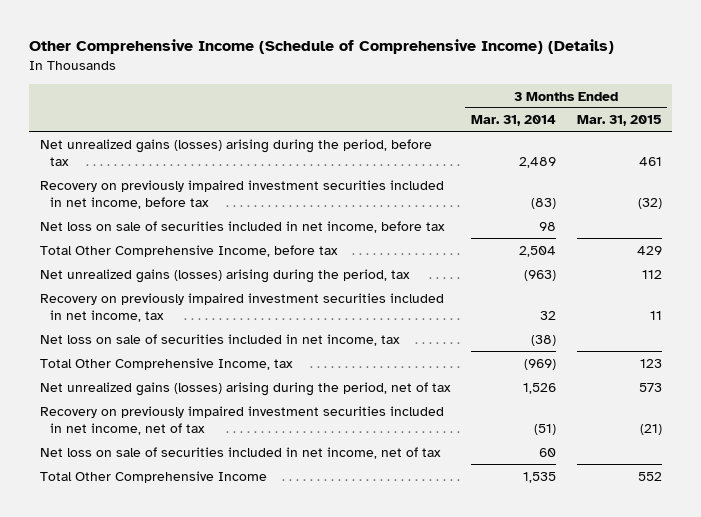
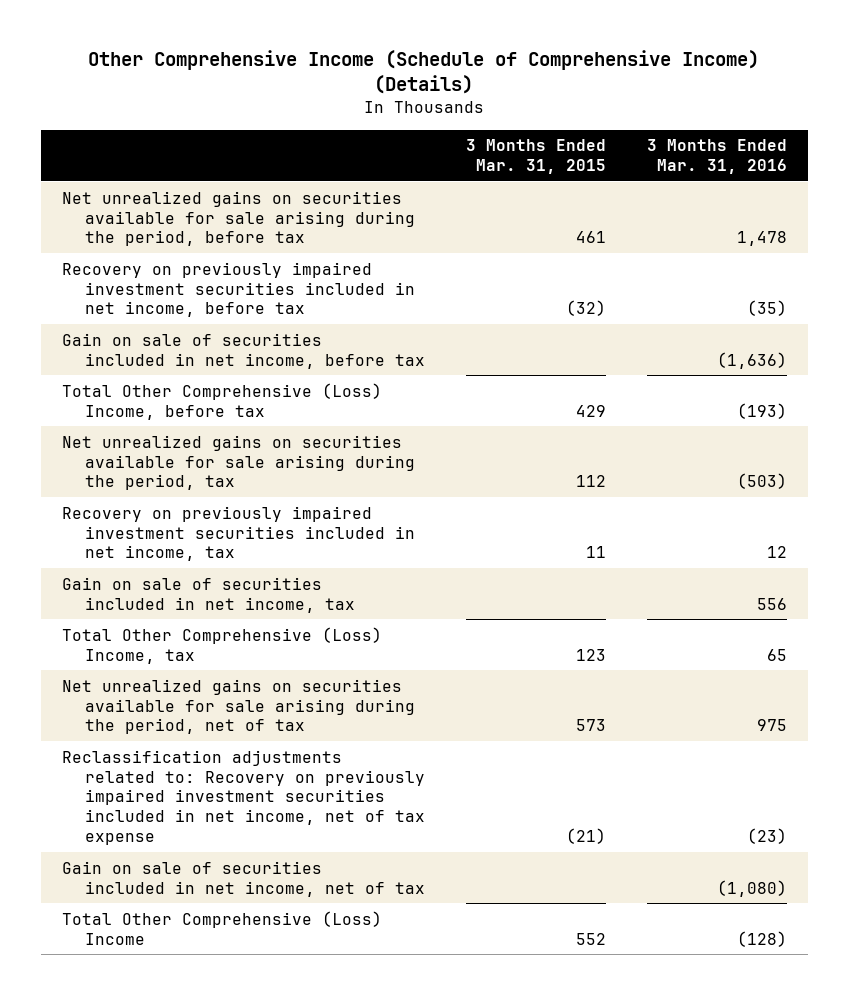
[470,115,556,127] Mar. 31, 2014 -> none
none -> [647,139,788,175] 3 Months Ended Mar. 31, 2016
[39,138,432,166] Net unrealized gains (losses) arising during the period, before tax -> [61,190,416,247] Net unrealized gains on securities available for sale arising during the period, before tax
[39,220,445,233] Net loss on sale of securities included in net income, before tax -> [61,332,426,369] Gain on sale of securities included in net income, before tax
[39,244,338,257] Total Other Comprehensive Income, before tax -> [61,382,382,420] Total Other Comprehensive (Loss) Income, before tax
[39,268,410,283] Net unrealized gains (losses) arising during the period, tax -> [61,434,416,491] Net unrealized gains on securities available for sale arising during the period, tax
[39,333,400,346] Net loss on sale of securities included in net income, tax -> [61,576,356,613] Gain on sale of securities included in net income, tax
[39,357,293,370] Total Other Comprehensive Income, tax -> [61,626,382,664] Total Other Comprehensive (Loss) Income, tax
[39,381,451,396] Net unrealized gains (losses) arising during the period, net of tax -> [61,678,416,735] Net unrealized gains on securities available for sale arising during the period, net of tax
[39,405,444,435] Recovery on previously impaired investment securities included in net income, net of tax -> [61,749,426,845] Reclassification adjustments related to: Recovery on previously impaired investment securities included in net income, net of tax expense
[39,446,441,459] Net loss on sale of securities included in net income, net of tax -> [61,860,426,897] Gain on sale of securities included in net income, net of tax
[39,470,267,483] Total Other Comprehensive Income -> [61,910,382,945] Total Other Comprehensive (Loss) Income

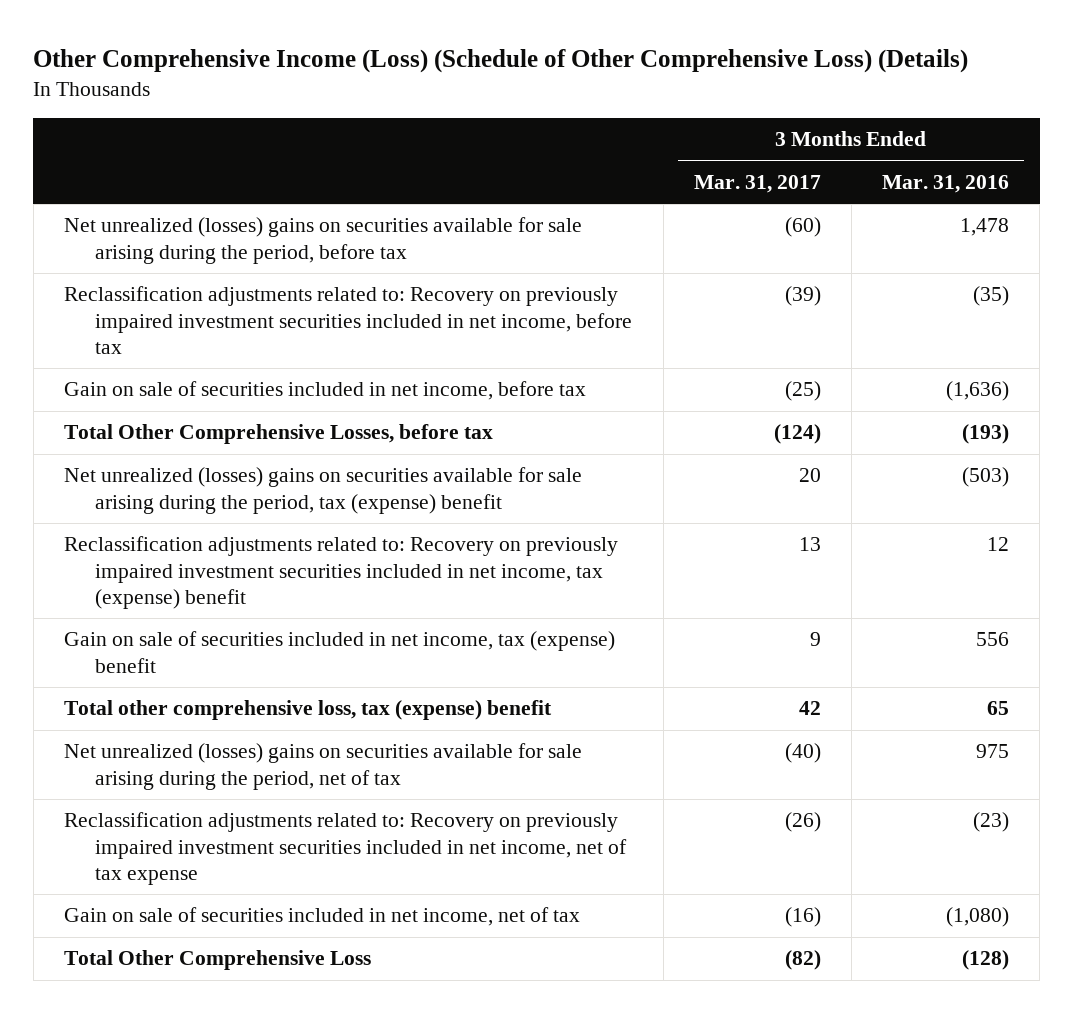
[88,50,760,95] Other Comprehensive Income (Schedule of Comprehensive Income) (Details) -> [33,48,969,73] Other Comprehensive Income (Loss) (Schedule of Other Comprehensive Loss) (Details)
[466,139,607,175] 3 Months Ended Mar. 31, 2015 -> none
none -> [693,174,821,193] Mar. 31, 2017
[61,190,416,247] Net unrealized gains on securities available for sale arising during the period, before tax -> [63,217,582,264] Net unrealized (losses) gains on securities available for sale arising during the period, before tax
[61,261,416,318] Recovery on previously impaired investment securities included in net income, before tax -> [63,286,633,355] Reclassification adjustments related to: Recovery on previously impaired investment securities included in net income, before tax
[61,382,382,420] Total Other Comprehensive (Loss) Income, before tax -> [63,424,493,445] Total Other Comprehensive Losses, before tax
[61,434,416,491] Net unrealized gains on securities available for sale arising during the period, tax -> [63,467,582,514] Net unrealized (losses) gains on securities available for sale arising during the period, tax (expense) benefit
[61,505,416,562] Recovery on previously impaired investment securities included in net income, tax -> [63,536,618,610] Reclassification adjustments related to: Recovery on previously impaired investment securities included in net income, tax (expense) benefit
[61,576,356,613] Gain on sale of securities included in net income, tax -> [63,631,615,673] Gain on sale of securities included in net income, tax (expense) benefit
[61,626,382,664] Total Other Comprehensive (Loss) Income, tax -> [63,700,552,721] Total other comprehensive loss, tax (expense) benefit
[61,678,416,735] Net unrealized gains on securities available for sale arising during the period, net of tax -> [63,743,582,790] Net unrealized (losses) gains on securities available for sale arising during the period, net of tax
[61,910,382,945] Total Other Comprehensive (Loss) Income -> [63,950,371,971] Total Other Comprehensive Loss

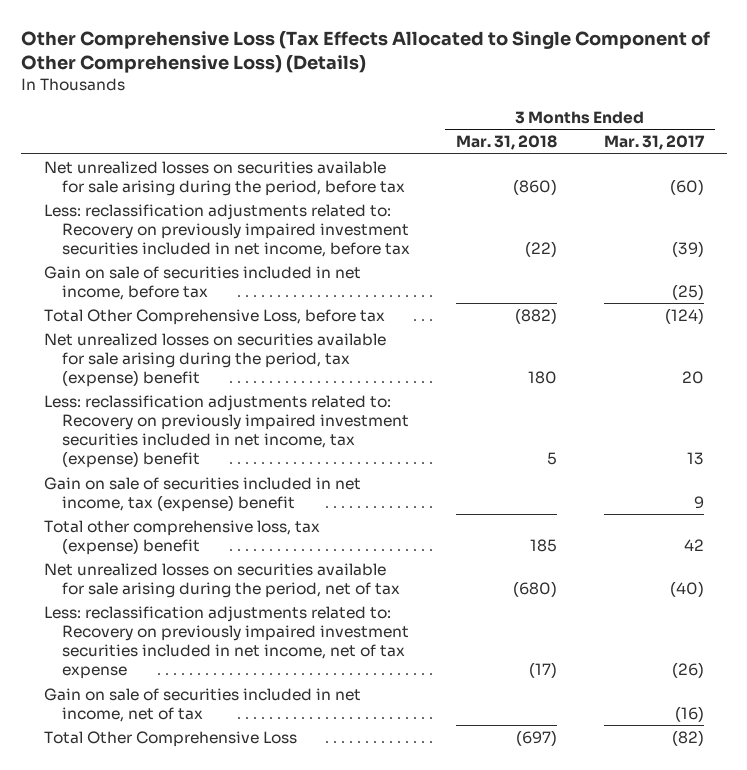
[33,48,969,73] Other Comprehensive Income (Loss) (Schedule of Other Comprehensive Loss) (Details) -> [20,30,710,73] Other Comprehensive Loss (Tax Effects Allocated to Single Component of Other Comprehensive Loss) (Details)
[881,174,1009,193] Mar. 31, 2016 -> none
none -> [456,135,558,151] Mar. 31, 2018
[63,217,582,264] Net unrealized (losses) gains on securities available for sale arising during the period, before tax -> [43,160,405,196] Net unrealized losses on securities available for sale arising during the period, before tax
[63,286,633,355] Reclassification adjustments related to: Recovery on previously impaired investment securities included in net income, before tax -> [43,203,410,257] Less: reclassification adjustments related to: Recovery on previously impaired investment securities included in net income, before tax
[63,424,493,445] Total Other Comprehensive Losses, before tax -> [43,308,385,325] Total Other Comprehensive Loss, before tax
[63,467,582,514] Net unrealized (losses) gains on securities available for sale arising during the period, tax (expense) benefit -> [43,332,386,387] Net unrealized losses on securities available for sale arising during the period, tax (expense) benefit
[63,536,618,610] Reclassification adjustments related to: Recovery on previously impaired investment securities included in net income, tax (expense) benefit -> [43,394,409,469] Less: reclassification adjustments related to: Recovery on previously impaired investment securities included in net income, tax (expense) benefit
[63,743,582,790] Net unrealized (losses) gains on securities available for sale arising during the period, net of tax -> [43,562,400,598] Net unrealized losses on securities available for sale arising during the period, net of tax
[63,812,628,886] Reclassification adjustments related to: Recovery on previously impaired investment securities included in net income, net of tax expense -> [43,605,409,680] Less: reclassification adjustments related to: Recovery on previously impaired investment securities included in net income, net of tax expense

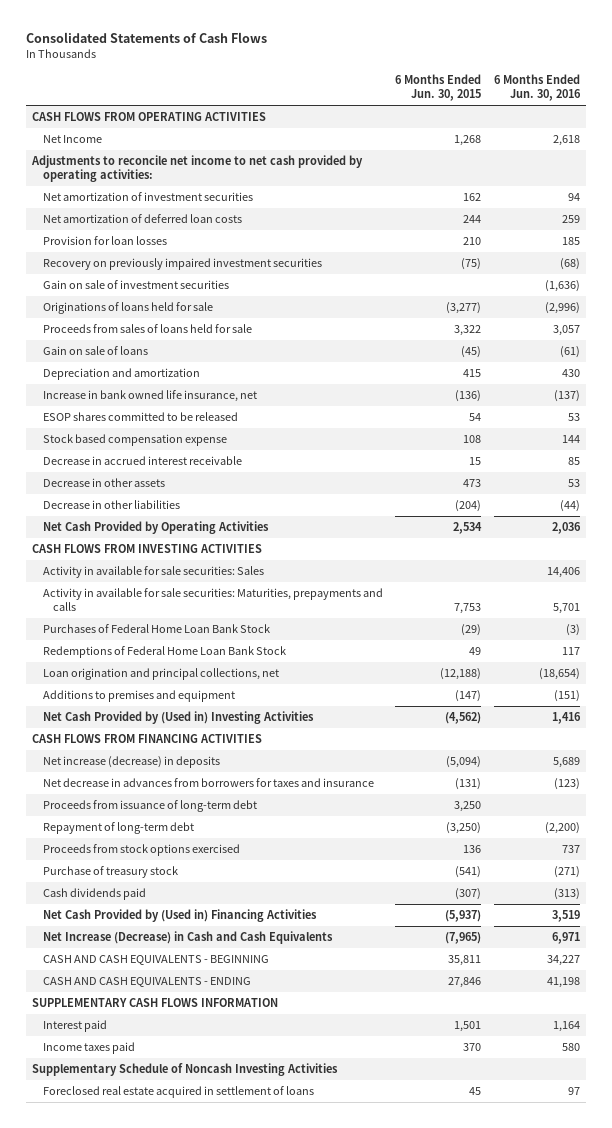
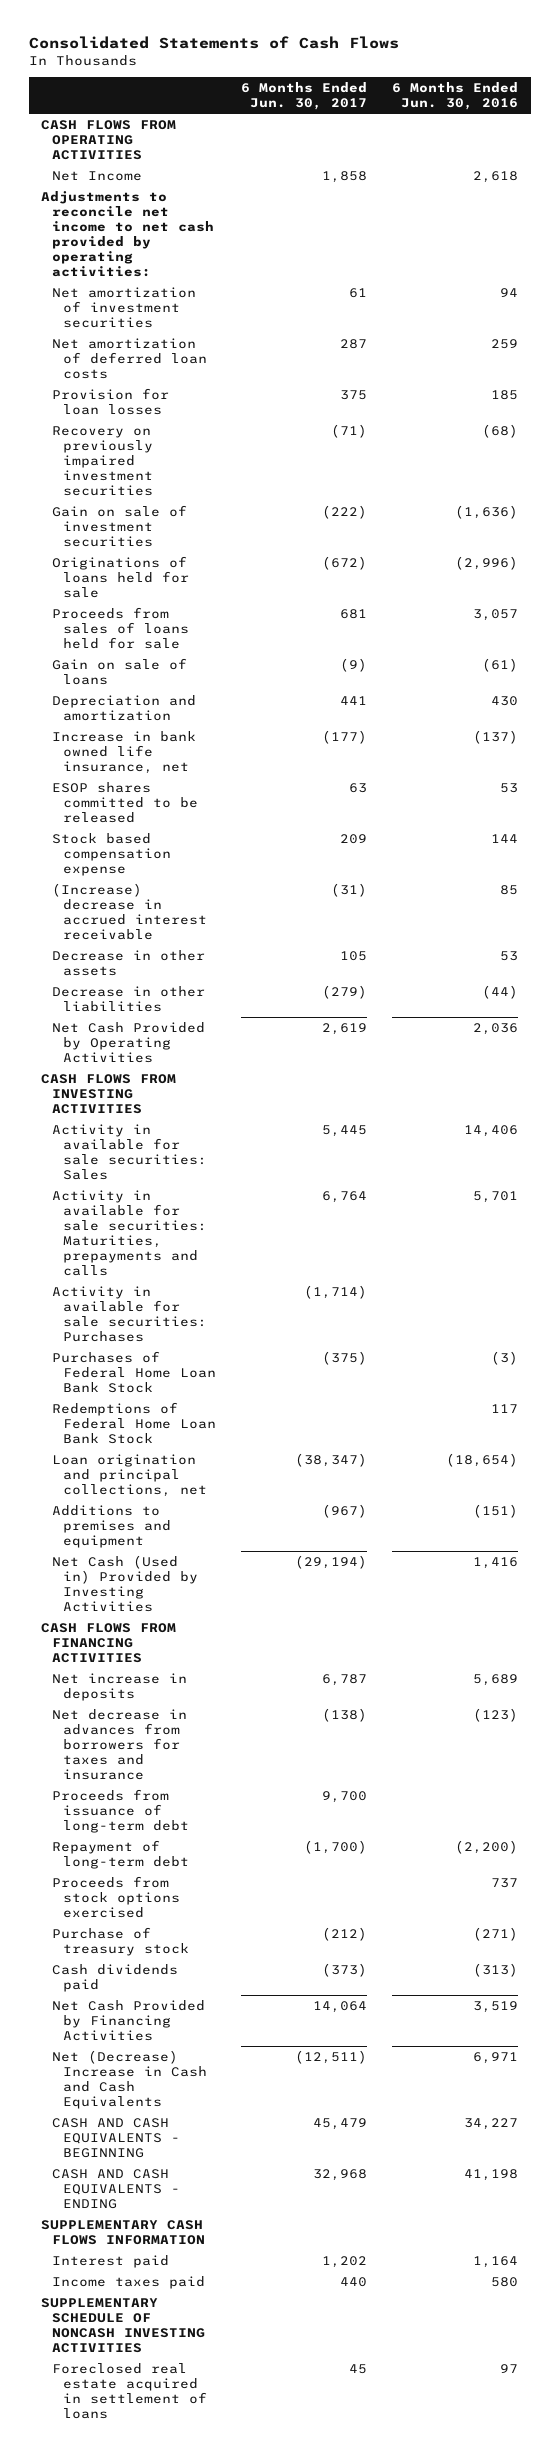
[395,73,482,101] 6 Months Ended Jun. 30, 2015 -> none
none -> [240,82,367,111] 6 Months Ended Jun. 30, 2017
[42,456,242,466] Decrease in accrued interest receivable -> [51,882,207,940] (Increase) decrease in accrued interest receivable
none -> [51,1285,207,1342] Activity in available for sale securities: Purchases
[42,711,314,725] Net Cash Provided by (Used in) Investing Activities -> [51,1554,198,1612] Net Cash (Used in) Provided by Investing Activities
[42,756,220,769] Net increase (decrease) in deposits -> [51,1672,187,1701] Net increase in deposits
[42,909,317,923] Net Cash Provided by (Used in) Financing Activities -> [51,1999,205,2041] Net Cash Provided by Financing Activities
[42,931,333,945] Net Increase (Decrease) in Cash and Cash Equivalents -> [51,2049,207,2109] Net (Decrease) Increase in Cash and Cash Equivalents
[31,1063,338,1077] Supplementary Schedule of Noncash Investing Activities -> [41,2297,205,2353] SUPPLEMENTARY SCHEDULE OF NONCASH INVESTING ACTIVITIES

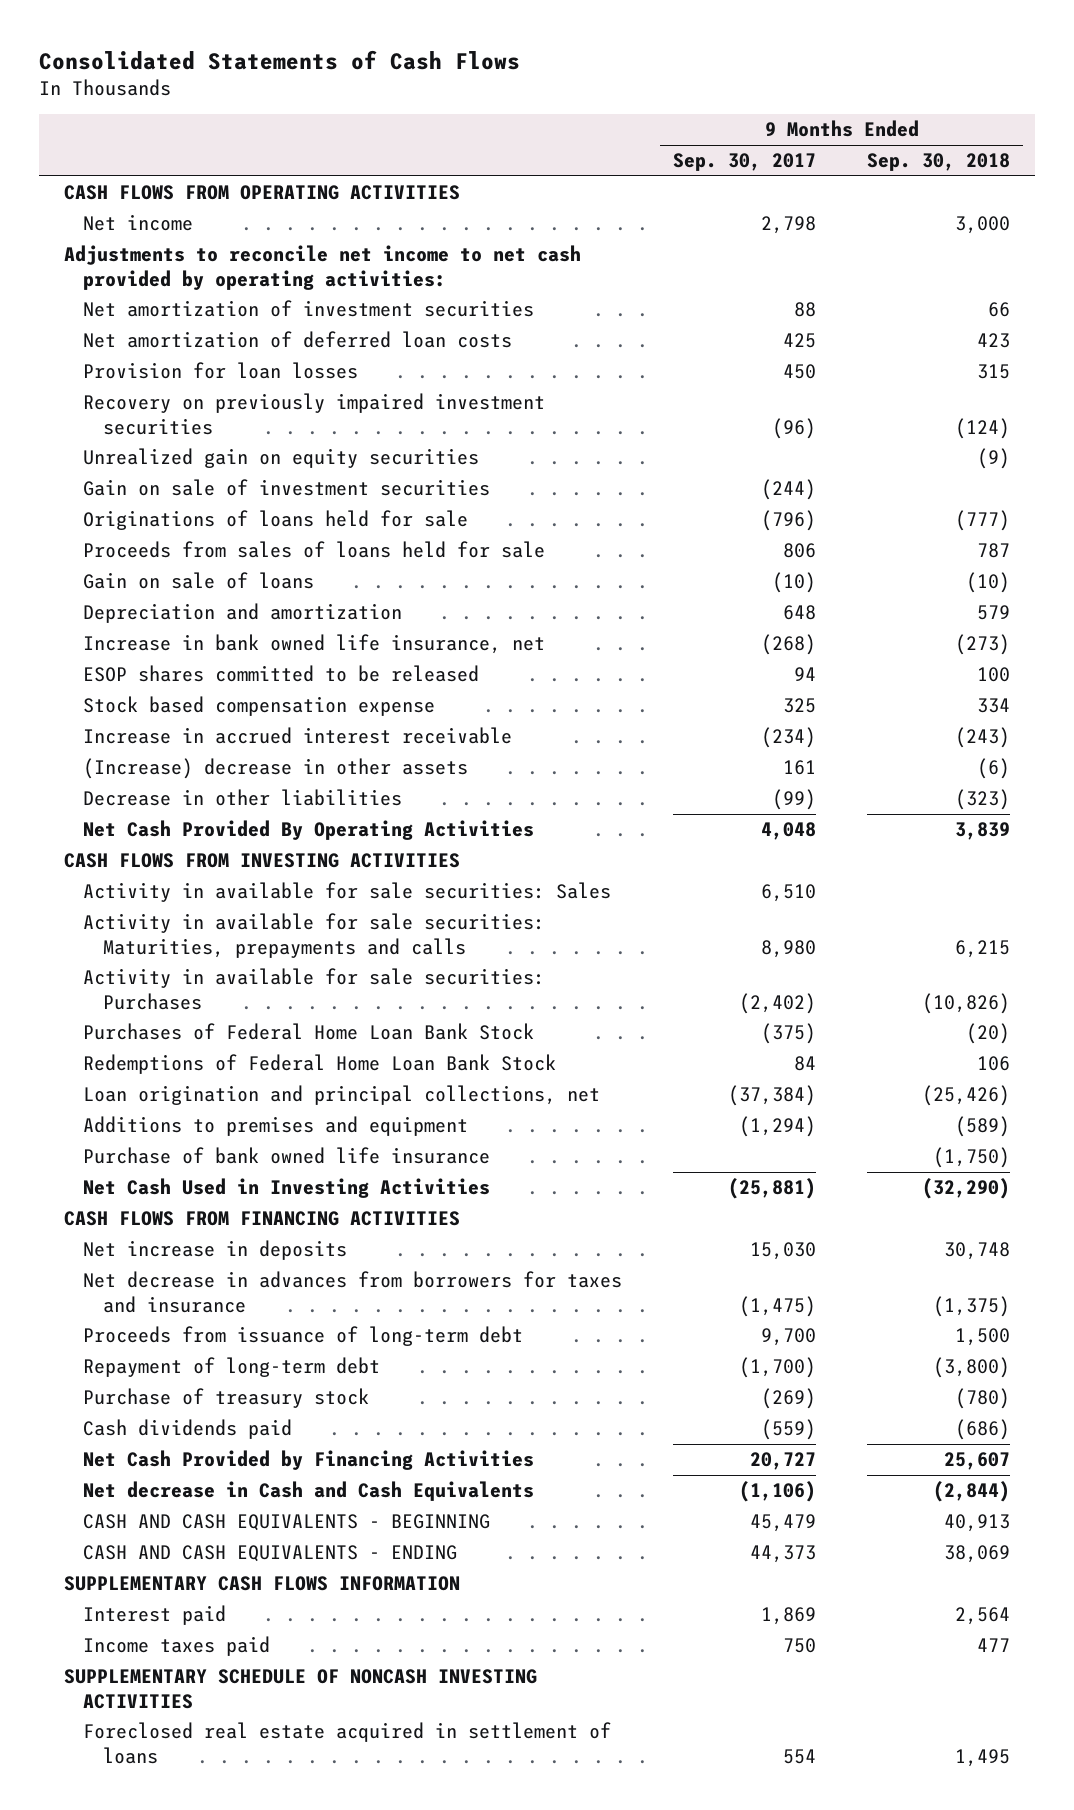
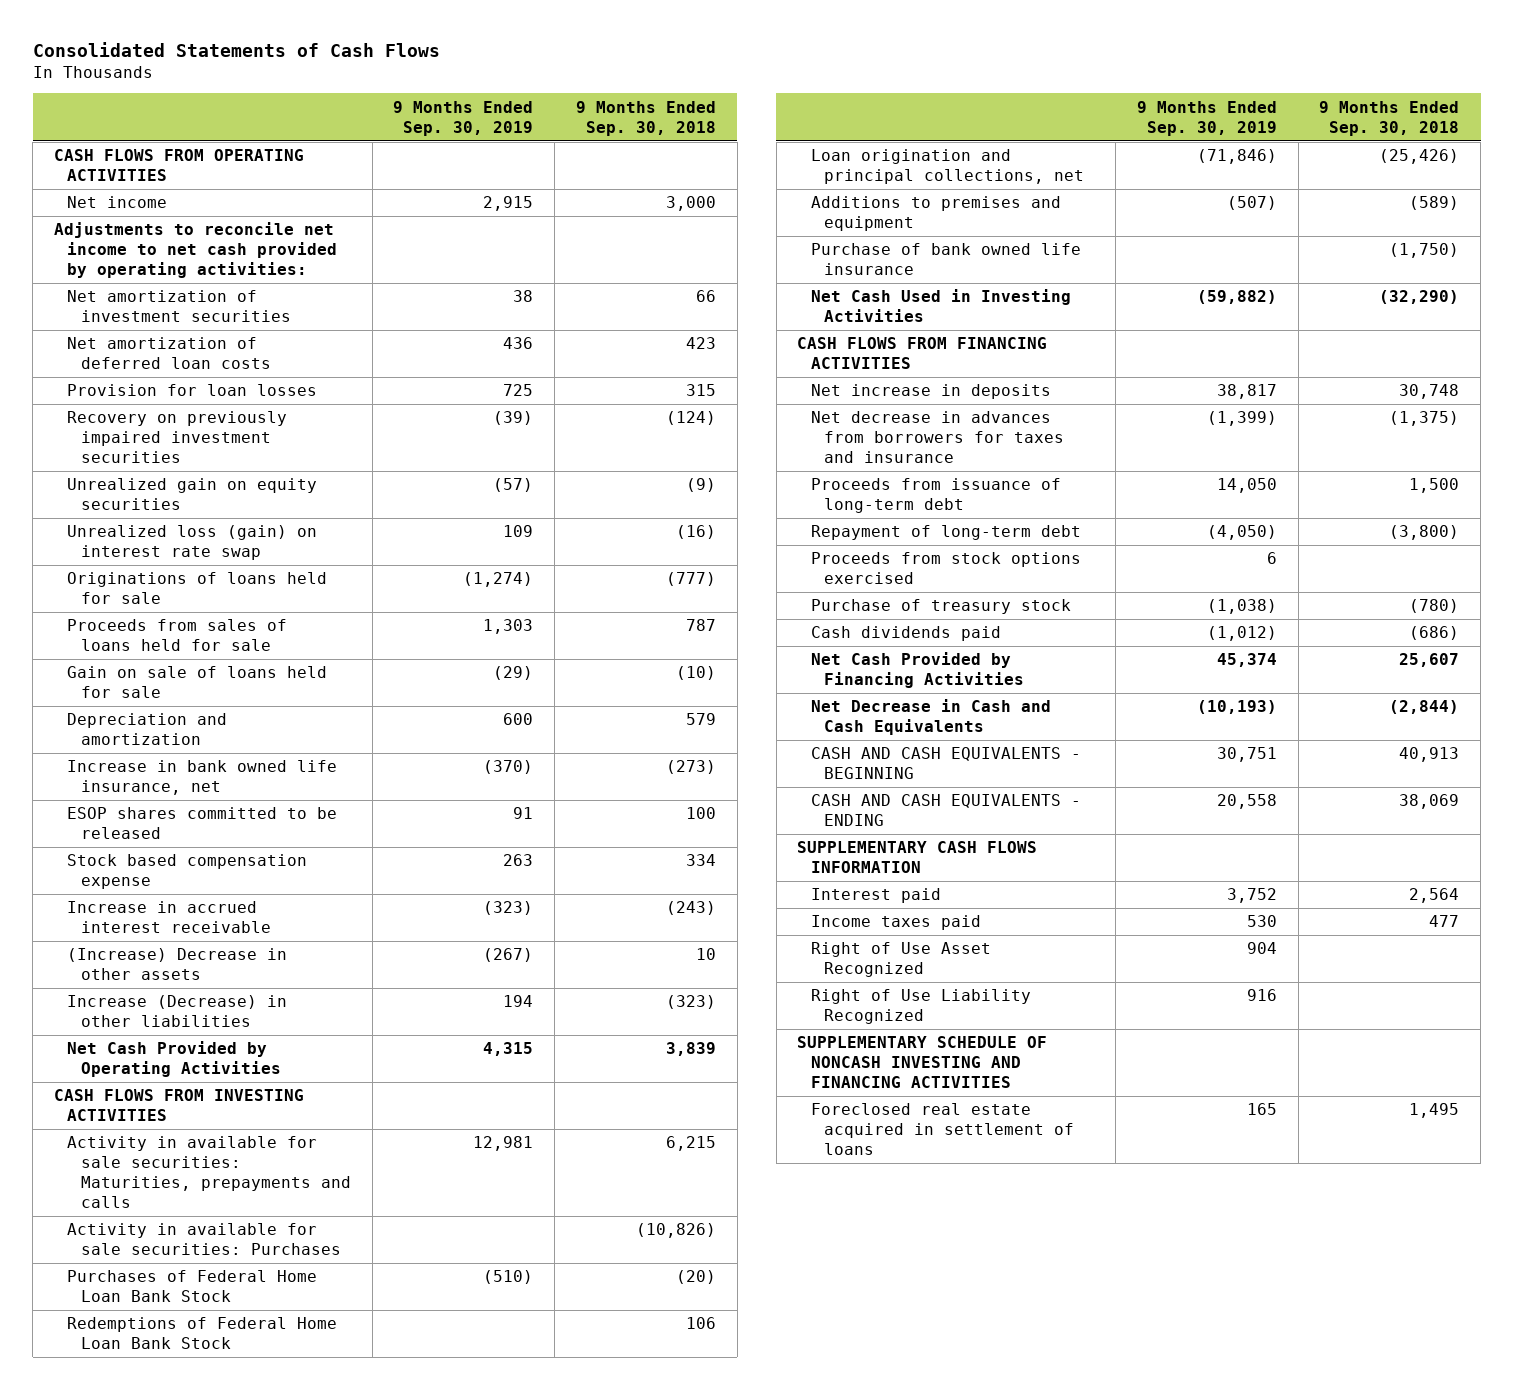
[673,153,817,172] Sep. 30, 2017 -> none
none -> [393,100,534,136] 9 Months Ended Sep. 30, 2019
[83,479,491,497] Gain on sale of investment securities -> none
none -> [67,525,318,561] Unrealized loss (gain) on interest rate swap
[83,572,315,590] Gain on sale of loans -> [67,666,328,699] Gain on sale of loans held for sale
[83,758,469,780] (Increase) decrease in other assets -> [67,948,288,981] (Increase) Decrease in other assets
[976,758,1010,780] (6) -> [695,948,716,961] 10
[83,789,403,807] Decrease in other liabilities -> [67,995,288,1028] Increase (Decrease) in other liabilities
[83,820,535,841] Net Cash Provided By Operating Activities -> [67,1041,282,1078] Net Cash Provided by Operating Activities
[83,882,612,903] Activity in available for sale securities: Sales -> none
none -> [810,552,1081,585] Proceeds from stock options exercised
[83,1481,535,1502] Net decrease in Cash and Cash Equivalents -> [810,699,1051,736] Net Decrease in Cash and Cash Equivalents
none -> [810,942,991,978] Right of Use Asset Recognized
none -> [810,989,1031,1025] Right of Use Liability Recognized
[63,1669,537,1709] SUPPLEMENTARY SCHEDULE OF NONCASH INVESTING ACTIVITIES -> [797,1036,1048,1089] SUPPLEMENTARY SCHEDULE OF NONCASH INVESTING AND FINANCING ACTIVITIES

